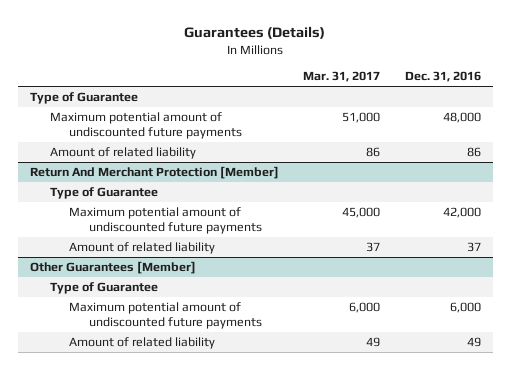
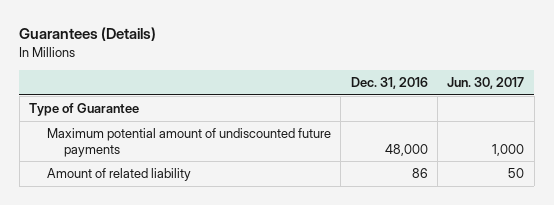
[303,71,381,83] Mar. 31, 2017 -> none
none -> [447,77,525,90] Jun. 30, 2017
[30,165,280,179] Return And Merchant Protection [Member] -> none
[49,186,158,199] Type of Guarantee -> none
[69,206,262,235] Maximum potential amount of undiscounted future payments -> none
[69,241,216,254] Amount of related liability -> none
[30,260,197,274] Other Guarantees [Member] -> none
[49,281,158,294] Type of Guarantee -> none
[69,301,262,330] Maximum potential amount of undiscounted future payments -> none
[69,336,216,349] Amount of related liability -> none

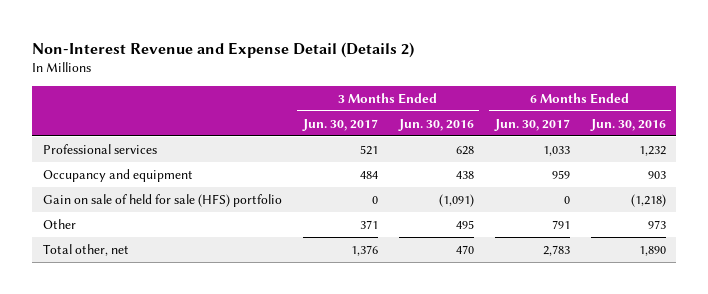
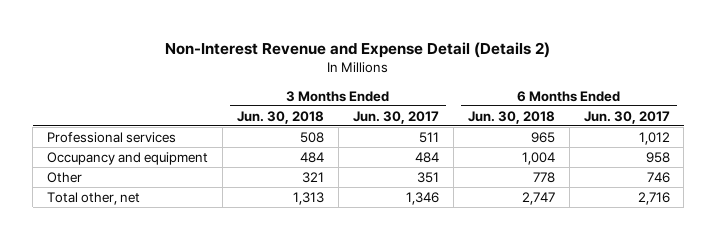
[397,118,474,131] Jun. 30, 2016 -> none
[589,118,666,131] Jun. 30, 2016 -> none
none -> [237,110,325,124] Jun. 30, 2018
none -> [467,110,555,124] Jun. 30, 2018
[42,193,282,207] Gain on sale of held for sale (HFS) portfolio -> none
[359,144,378,155] 521 -> [418,131,439,143] 511
[542,145,570,156] 1,033 -> [638,131,670,145] 1,012
[551,169,570,179] 959 -> [645,151,670,163] 958
[359,219,378,229] 371 -> [416,171,439,183] 351
[551,219,570,229] 791 -> [646,171,670,183] 746
[350,244,378,256] 1,376 -> [405,191,439,205] 1,346
[542,244,570,256] 2,783 -> [637,191,670,205] 2,716

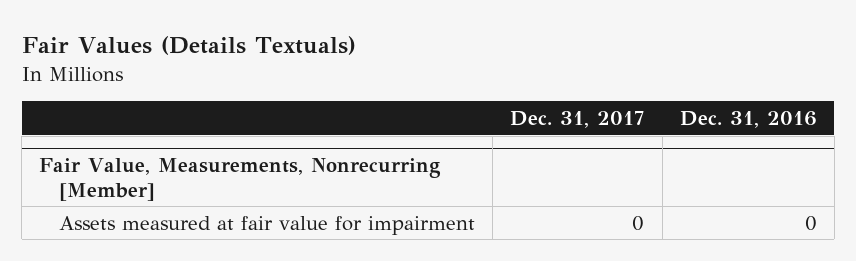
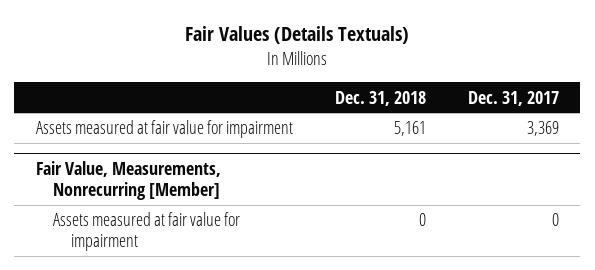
[679,111,817,129] Dec. 31, 2016 -> none
none -> [334,90,426,106] Dec. 31, 2018
none -> [35,120,293,139] Assets measured at fair value for impairment

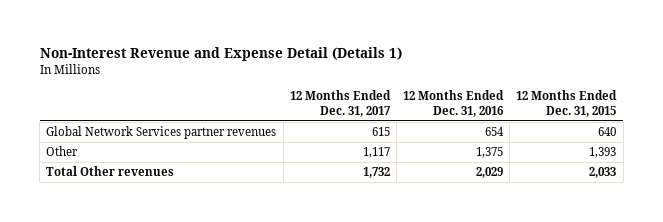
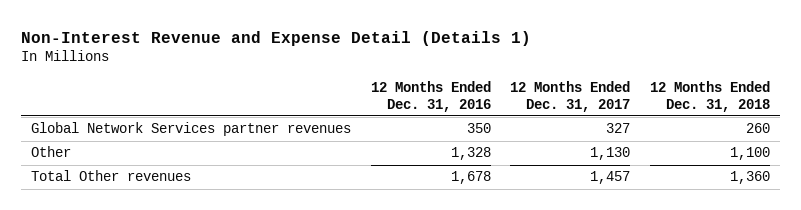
[516,89,618,117] 12 Months Ended Dec. 31, 2015 -> none
none -> [649,80,770,112] 12 Months Ended Dec. 31, 2018
[371,127,390,137] 615 -> [606,123,631,134] 327
[485,127,505,137] 654 -> [466,123,491,134] 350
[362,147,390,159] 1,117 -> [590,147,631,161] 1,130
[476,147,504,159] 1,375 -> [450,147,491,161] 1,328
[362,167,390,179] 1,732 -> [590,171,631,185] 1,457
[476,167,504,179] 2,029 -> [450,171,491,185] 1,678

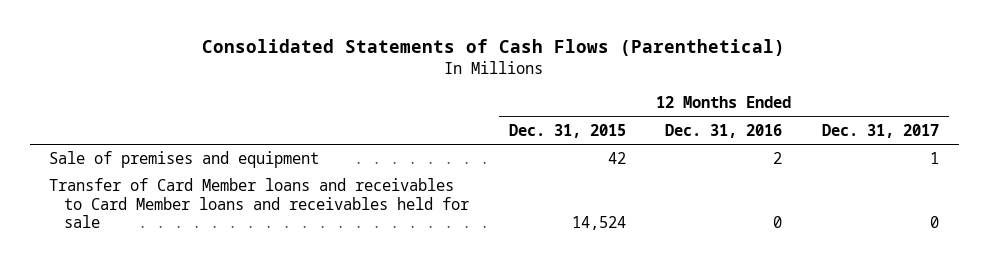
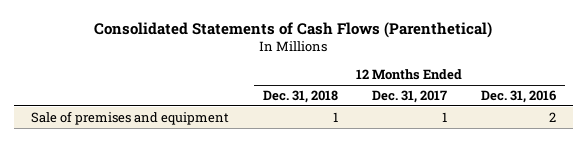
[508,123,626,138] Dec. 31, 2015 -> none
none -> [262,90,338,104] Dec. 31, 2018
[49,178,470,228] Transfer of Card Member loans and receivables to Card Member loans and receivables held for sale -> none

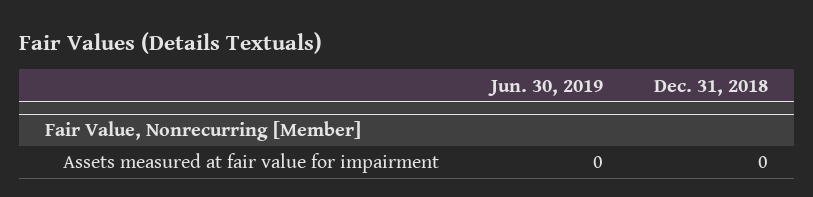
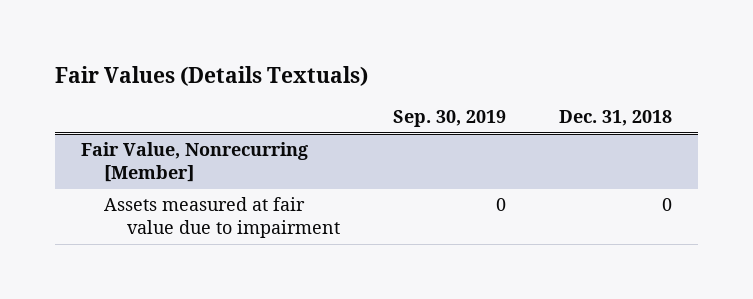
[487,79,603,96] Jun. 30, 2019 -> none
none -> [393,110,507,128] Sep. 30, 2019
[63,153,440,174] Assets measured at fair value for impairment -> [104,197,341,239] Assets measured at fair value due to impairment

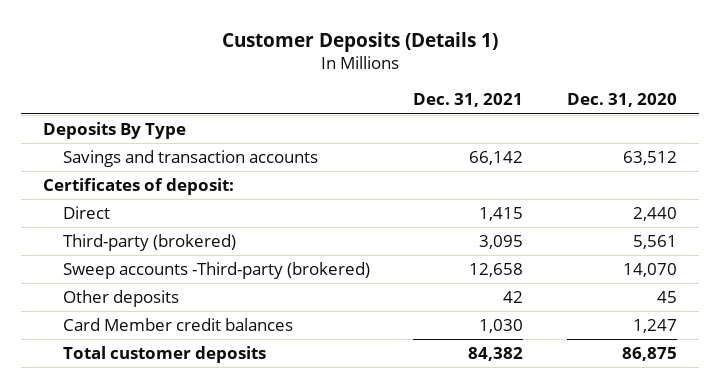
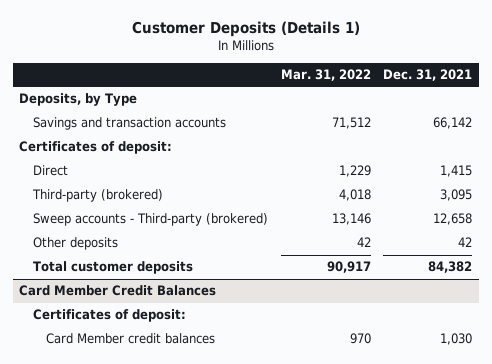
[566,93,677,108] Dec. 31, 2020 -> none
none -> [280,69,371,82] Mar. 31, 2022
[43,121,187,139] Deposits By Type -> [19,93,138,107] Deposits, by Type
[62,261,370,279] Sweep accounts -Third-party (brokered) -> [32,213,268,227] Sweep accounts - Third-party (brokered)
[62,317,293,331] Card Member credit balances -> none
none -> [19,285,217,297] Card Member Credit Balances
none -> [32,309,186,323] Certificates of deposit:
none -> [46,333,216,345] Card Member credit balances

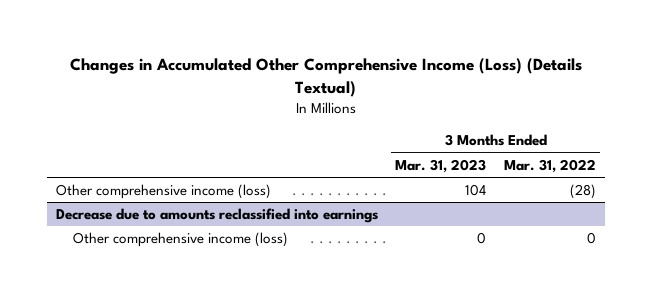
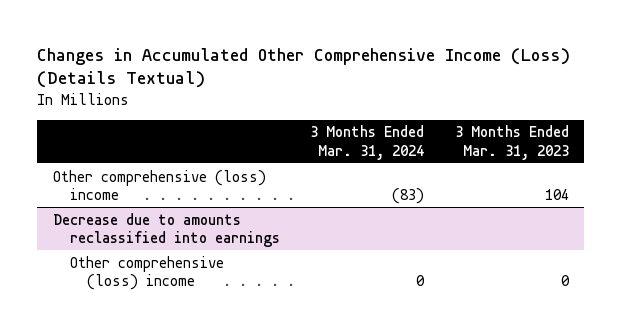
[503,158,596,173] Mar. 31, 2022 -> none
none -> [310,125,425,160] 3 Months Ended Mar. 31, 2024
[55,184,271,200] Other comprehensive income (loss) -> [52,169,266,200] Other comprehensive (loss) income
[73,232,289,248] Other comprehensive income (loss) -> [69,255,224,290] Other comprehensive (loss) income

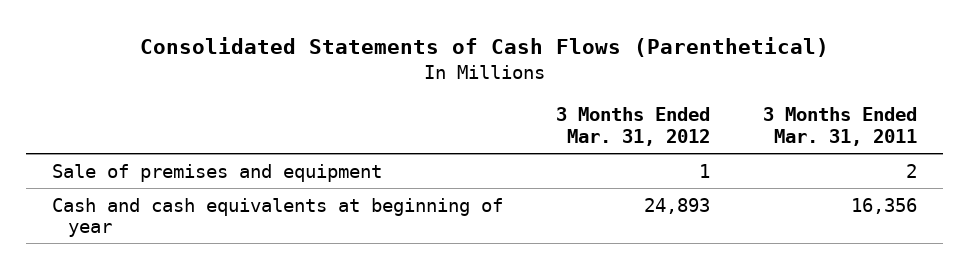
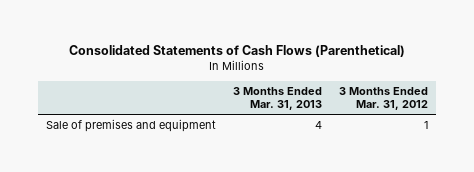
[762,107,917,146] 3 Months Ended Mar. 31, 2011 -> none
none -> [232,86,322,111] 3 Months Ended Mar. 31, 2013
[52,197,504,238] Cash and cash equivalents at beginning of year -> none

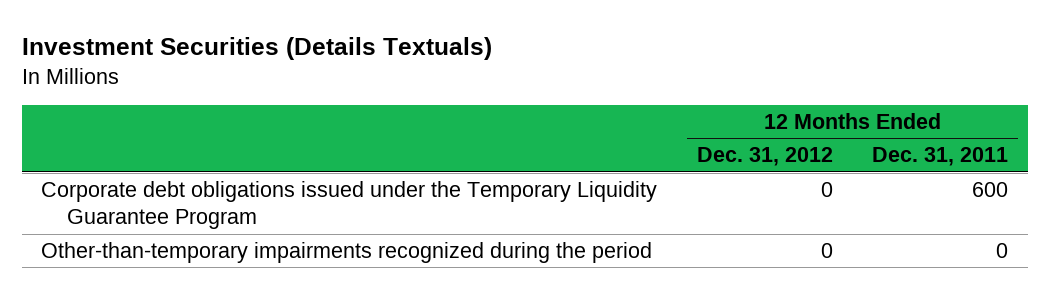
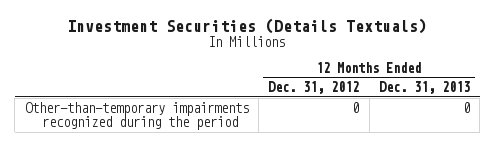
[872,147,1009,167] Dec. 31, 2011 -> none
none -> [379,81,471,95] Dec. 31, 2013
[41,181,658,230] Corporate debt obligations issued under the Temporary Liquidity Guarantee Program -> none

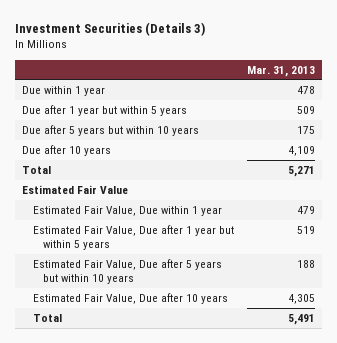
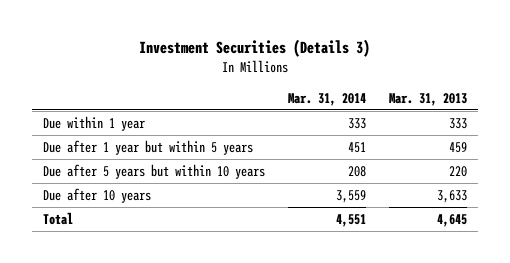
none -> [288,92,367,106] Mar. 31, 2014
[22,184,129,194] Estimated Fair Value -> none
[32,205,222,216] Estimated Fair Value, Due within 1 year -> none
[32,224,234,250] Estimated Fair Value, Due after 1 year but within 5 years -> none
[32,258,222,284] Estimated Fair Value, Due after 5 years but within 10 years -> none
[32,292,228,304] Estimated Fair Value, Due after 10 years -> none
[32,313,62,322] Total -> none
[297,85,316,94] 478 -> [448,118,467,130] 333
[297,105,316,114] 509 -> [448,142,467,154] 459
[297,125,316,134] 175 -> [448,166,467,178] 220
[288,145,316,156] 4,109 -> [436,190,467,204] 3,633
[288,165,316,177] 5,271 -> [436,214,467,228] 4,645

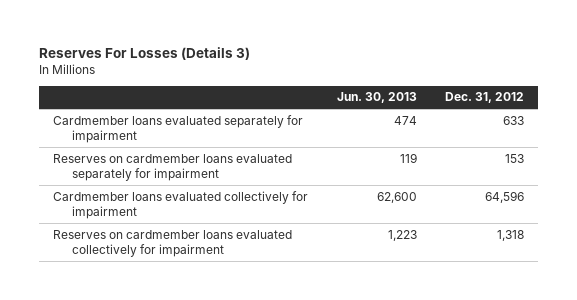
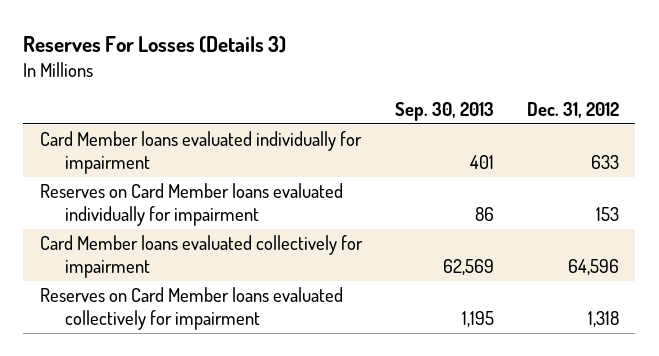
[336,92,417,104] Jun. 30, 2013 -> none
none -> [394,102,494,122] Sep. 30, 2013
[53,114,304,143] Cardmember loans evaluated separately for impairment -> [39,131,362,174] Card Member loans evaluated individually for impairment
[53,153,293,181] Reserves on cardmember loans evaluated separately for impairment -> [39,183,343,226] Reserves on Card Member loans evaluated individually for impairment
[53,190,309,219] Cardmember loans evaluated collectively for impairment -> [39,235,363,278] Card Member loans evaluated collectively for impairment
[53,229,293,257] Reserves on cardmember loans evaluated collectively for impairment -> [39,287,343,330] Reserves on Card Member loans evaluated collectively for impairment

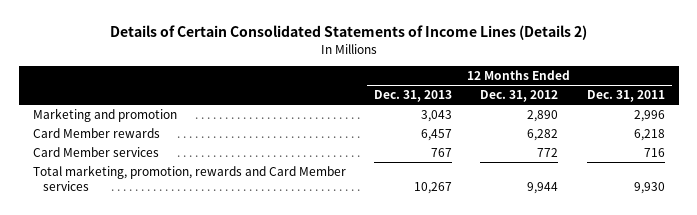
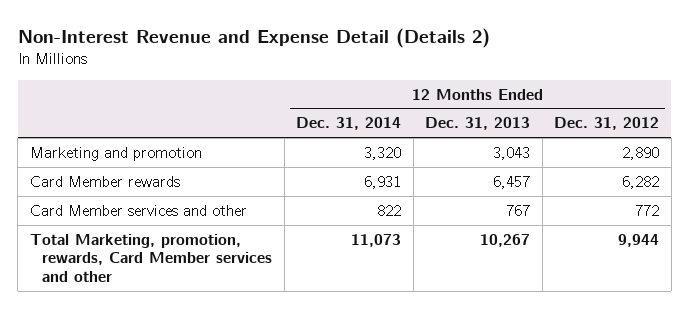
[109,25,587,41] Details of Certain Consolidated Statements of Income Lines (Details 2) -> [17,27,490,48] Non-Interest Revenue and Expense Detail (Details 2)
[586,90,665,103] Dec. 31, 2011 -> none
none -> [296,117,402,131] Dec. 31, 2014
[32,147,159,158] Card Member services -> [29,204,247,216] Card Member services and other
[32,165,346,192] Total marketing, promotion, rewards and Card Member services -> [29,233,273,282] Total Marketing, promotion, rewards, Card Member services and other

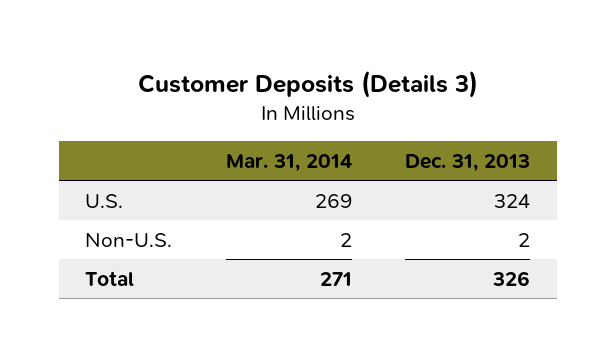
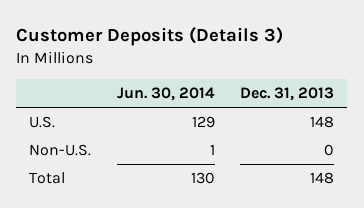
[225,153,352,172] Mar. 31, 2014 -> none
none -> [116,87,215,102] Jun. 30, 2014
[494,193,531,208] 324 -> [310,116,335,129] 148
[518,232,531,247] 2 -> [324,144,335,157] 0
[492,270,531,286] 326 -> [310,172,335,185] 148

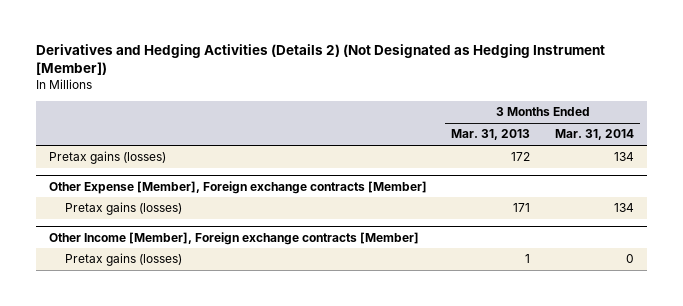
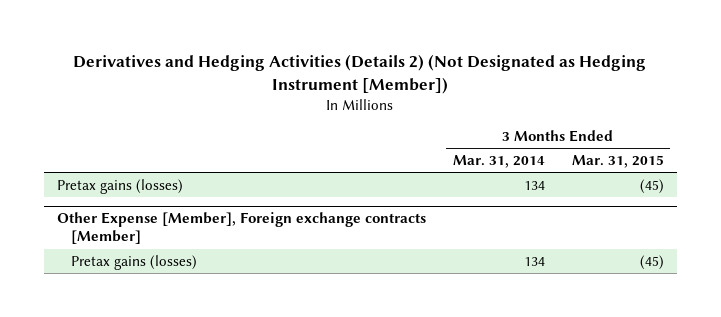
[451,129,531,141] Mar. 31, 2013 -> none
none -> [571,154,664,168] Mar. 31, 2015
[48,231,419,245] Other Income [Member], Foreign exchange contracts [Member] -> none
[65,253,183,267] Pretax gains (losses) -> none

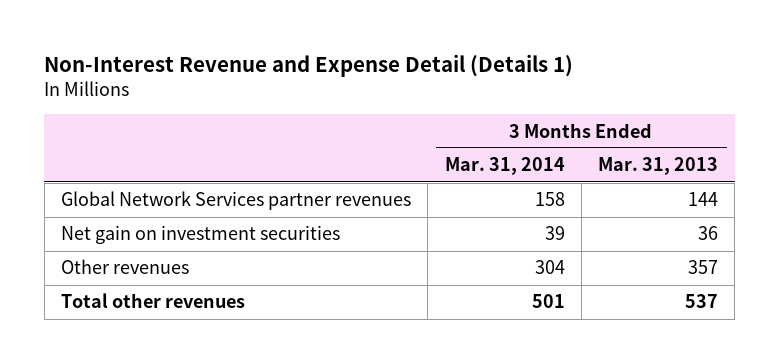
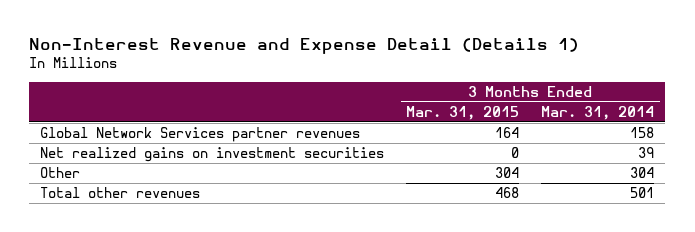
[598,157,719,176] Mar. 31, 2013 -> none
none -> [406,106,520,121] Mar. 31, 2015
[60,225,340,245] Net gain on investment securities -> [40,147,385,163] Net realized gains on investment securities
[60,259,189,275] Other revenues -> [40,167,81,179] Other

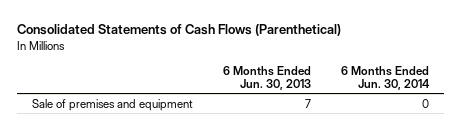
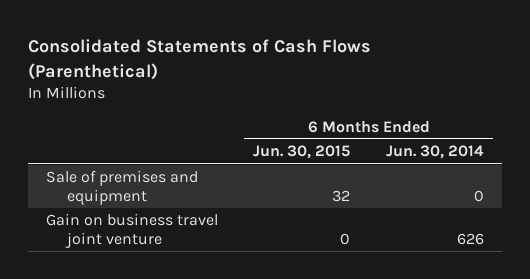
[222,65,311,90] 6 Months Ended Jun. 30, 2013 -> none
none -> [253,145,351,160] Jun. 30, 2015
none -> [45,213,218,248] Gain on business travel joint venture

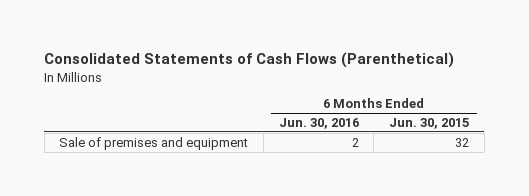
[386,145,485,160] Jun. 30, 2014 -> none
none -> [278,118,359,130] Jun. 30, 2016
[45,213,218,248] Gain on business travel joint venture -> none

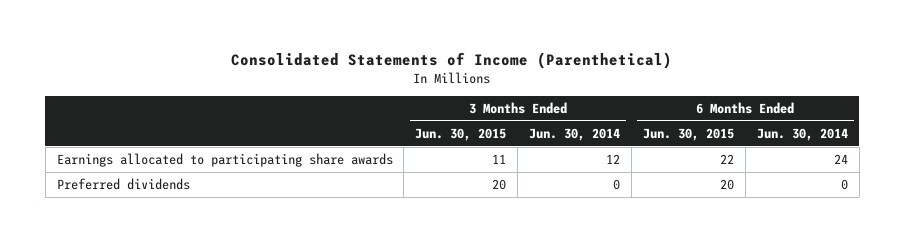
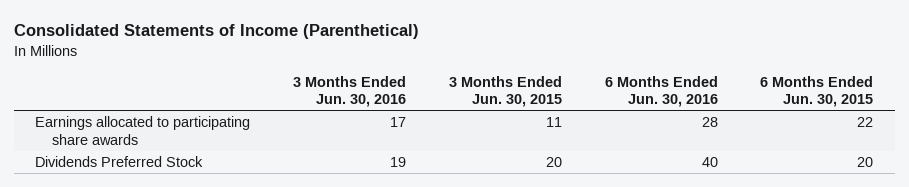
[529,127,621,141] Jun. 30, 2014 -> none
[756,127,848,141] Jun. 30, 2014 -> none
none -> [293,75,407,108] 3 Months Ended Jun. 30, 2016
none -> [604,75,718,108] 6 Months Ended Jun. 30, 2016
[56,178,190,191] Preferred dividends -> [35,156,204,168] Dividends Preferred Stock

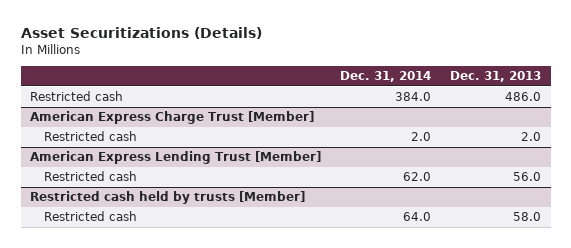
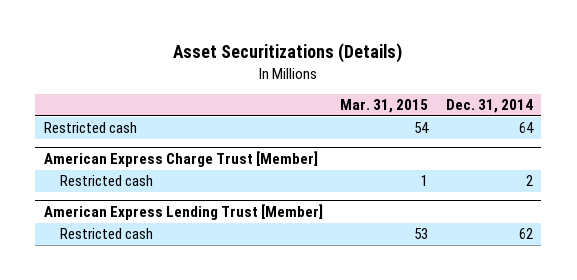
[450,70,542,82] Dec. 31, 2013 -> none
none -> [340,99,429,114] Mar. 31, 2015
[395,92,432,102] 384.0 -> [518,122,534,134] 64
[411,132,432,142] 2.0 -> [525,175,533,187] 2
[30,191,306,205] Restricted cash held by trusts [Member] -> none
[43,211,137,222] Restricted cash -> none
[403,172,432,182] 62.0 -> [518,228,533,240] 62

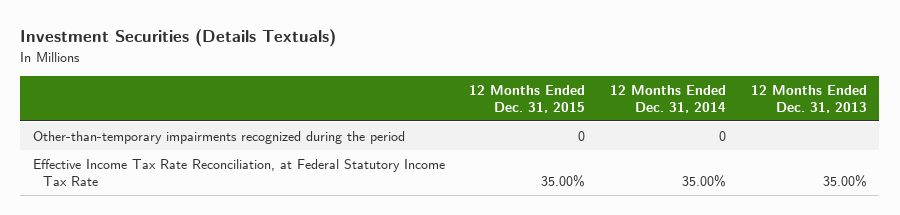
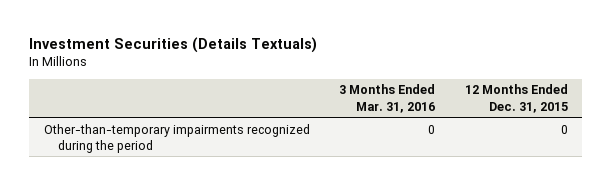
[610,84,727,113] 12 Months Ended Dec. 31, 2014 -> none
[750,84,867,113] 12 Months Ended Dec. 31, 2013 -> none
none -> [339,84,436,113] 3 Months Ended Mar. 31, 2016
[32,158,445,186] Effective Income Tax Rate Reconciliation, at Federal Statutory Income Tax Rate -> none

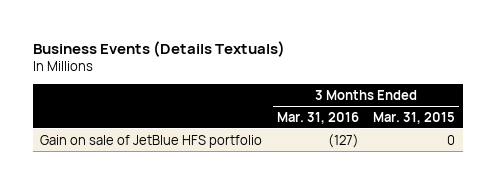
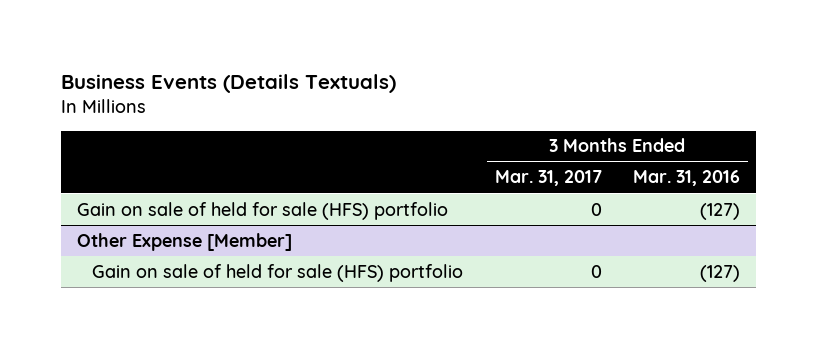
[373,111,456,124] Mar. 31, 2015 -> none
none -> [494,170,602,187] Mar. 31, 2017
[40,134,263,148] Gain on sale of JetBlue HFS portfolio -> [76,201,448,220] Gain on sale of held for sale (HFS) portfolio
none -> [76,232,292,251] Other Expense [Member]
none -> [92,263,464,282] Gain on sale of held for sale (HFS) portfolio

